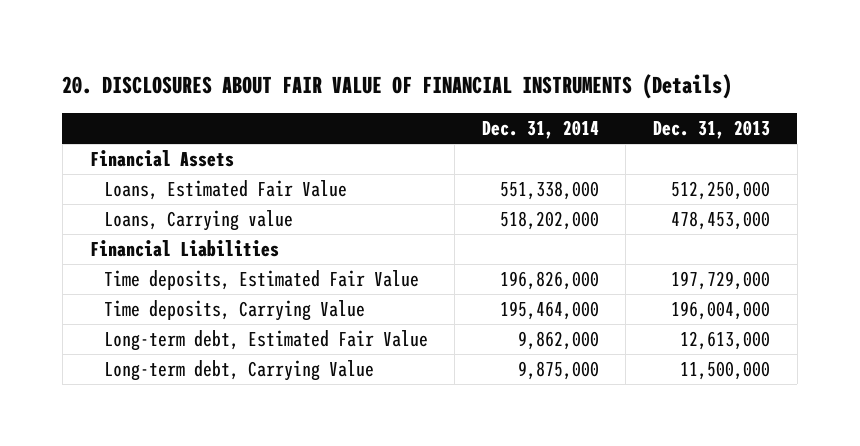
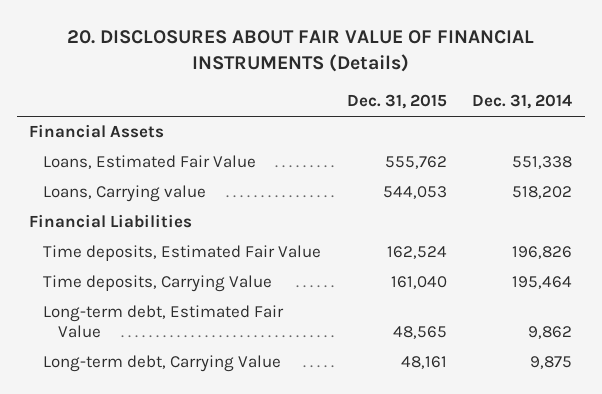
[653,120,771,140] Dec. 31, 2013 -> none
none -> [346,94,447,110] Dec. 31, 2015
[499,181,599,201] 551,338,000 -> [512,156,573,170] 551,338
[499,211,599,231] 518,202,000 -> [512,186,573,200] 518,202
[499,271,599,291] 196,826,000 -> [512,246,573,260] 196,826
[499,301,599,321] 195,464,000 -> [512,276,573,290] 195,464
[517,331,599,351] 9,862,000 -> [528,326,573,340] 9,862
[517,361,599,381] 9,875,000 -> [530,356,573,370] 9,875

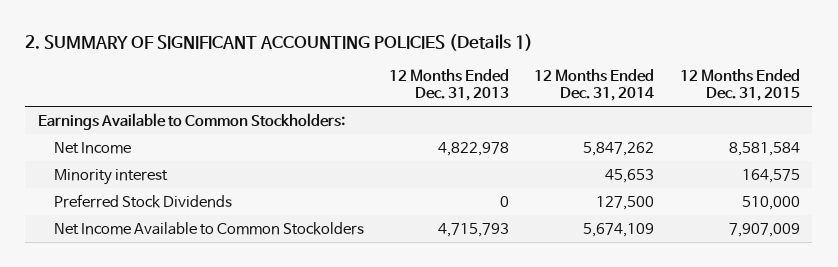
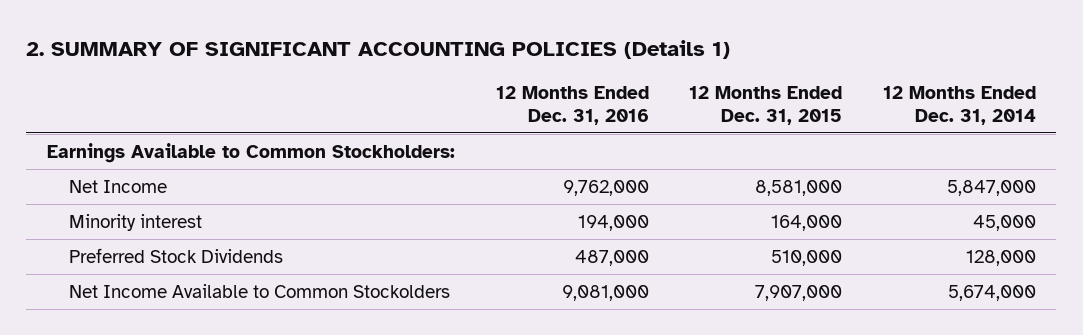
[389,68,510,101] 12 Months Ended Dec. 31, 2013 -> none
none -> [495,86,649,126] 12 Months Ended Dec. 31, 2016
[583,141,655,156] 5,847,262 -> [947,179,1037,196] 5,847,000
[728,141,800,156] 8,581,584 -> [755,179,843,196] 8,581,000
[605,168,655,183] 45,653 -> [973,214,1037,231] 45,000
[741,168,800,183] 164,575 -> [771,214,843,231] 164,000
[596,195,655,210] 127,500 -> [966,249,1037,266] 128,000
[583,222,655,237] 5,674,109 -> [948,284,1037,301] 5,674,000
[728,222,800,237] 7,907,009 -> [755,284,843,301] 7,907,000

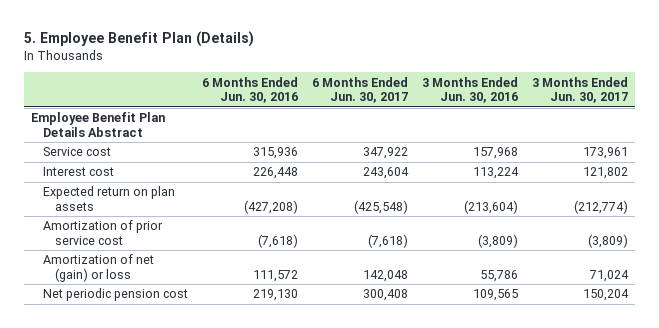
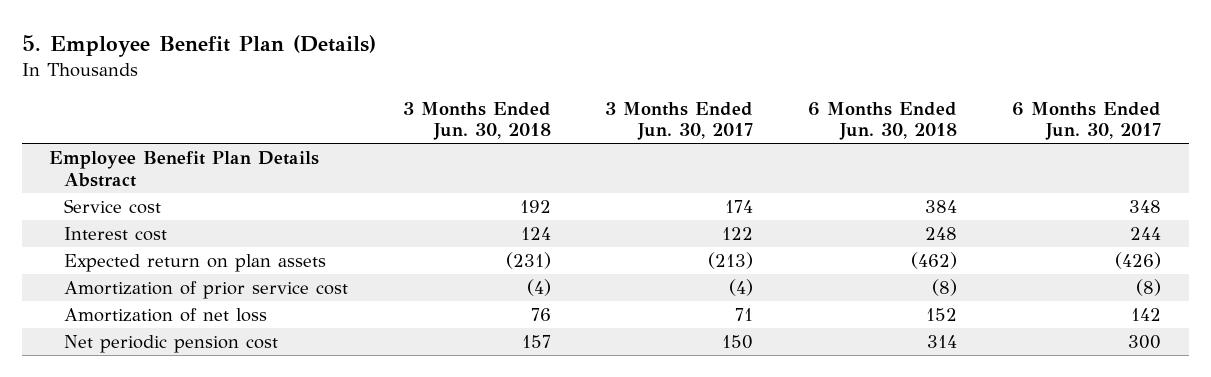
[201,76,298,104] 6 Months Ended Jun. 30, 2016 -> none
[421,76,518,104] 3 Months Ended Jun. 30, 2016 -> none
none -> [402,101,551,141] 3 Months Ended Jun. 30, 2018
none -> [808,101,958,141] 6 Months Ended Jun. 30, 2018
[362,147,408,160] 347,922 -> [1129,199,1162,213] 348
[582,147,628,160] 173,961 -> [725,199,754,213] 174
[362,167,409,180] 243,604 -> [1130,226,1162,240] 244
[582,167,628,180] 121,802 -> [722,226,754,240] 122
[353,199,408,214] (425,548) -> [1115,251,1162,269] (426)
[573,199,628,214] (212,774) -> [708,251,754,269] (213)
[367,233,408,248] (7,618) -> [1136,278,1162,296] (8)
[587,233,628,248] (3,809) -> [729,278,754,296] (4)
[42,254,154,282] Amortization of net (gain) or loss -> [63,307,267,322] Amortization of net loss
[362,269,408,282] 142,048 -> [1131,307,1162,321] 142
[588,269,629,282] 71,024 -> [735,307,754,321] 71
[362,289,408,302] 300,408 -> [1128,334,1162,349] 300
[582,289,629,302] 150,204 -> [722,334,754,349] 150

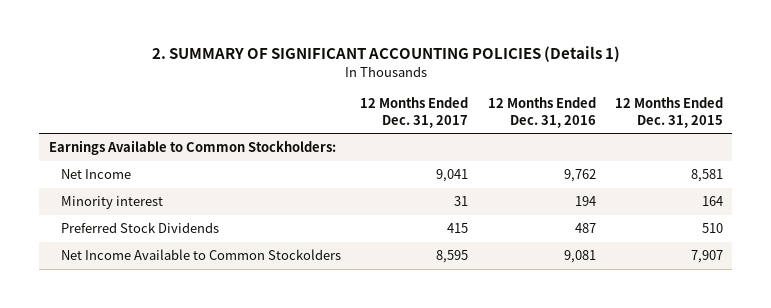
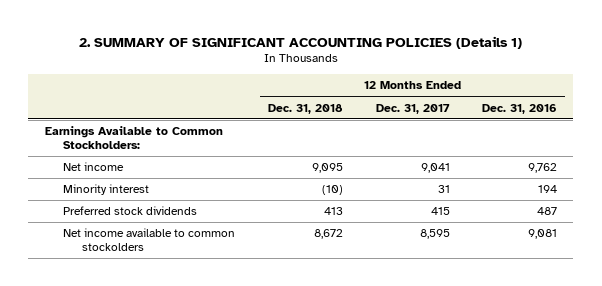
[614,96,723,128] 12 Months Ended Dec. 31, 2015 -> none
none -> [267,103,343,114] Dec. 31, 2018
[61,169,132,180] Net Income -> [63,162,125,172] Net income
[61,222,220,234] Preferred Stock Dividends -> [63,206,198,216] Preferred stock dividends
[61,249,342,261] Net Income Available to Common Stockolders -> [63,228,236,251] Net income available to common stockolders

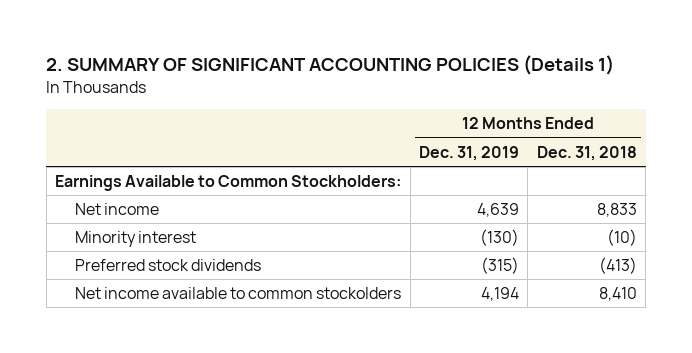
[375,103,450,114] Dec. 31, 2017 -> none
[482,103,558,114] Dec. 31, 2016 -> none
none -> [418,145,519,161] Dec. 31, 2019
[311,163,343,174] 9,095 -> [596,203,637,218] 8,833
[323,207,343,216] 413 -> [598,257,637,275] (413)
[313,229,343,240] 8,672 -> [598,287,637,302] 8,410

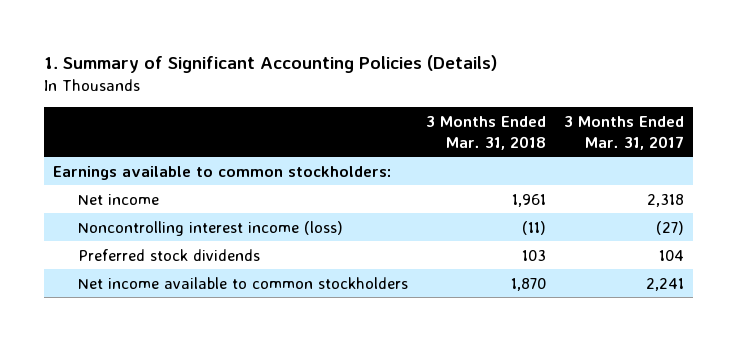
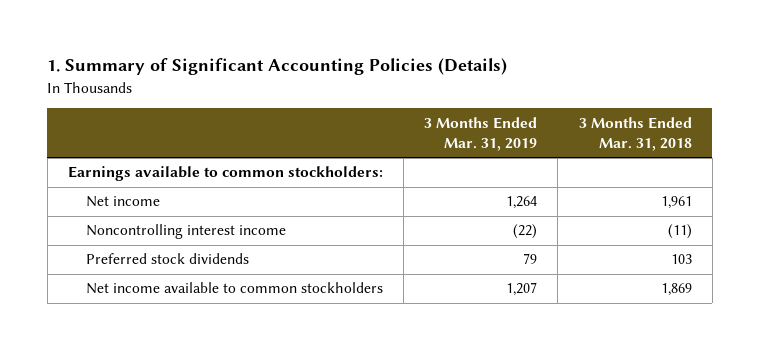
[563,116,684,150] 3 Months Ended Mar. 31, 2017 -> none
none -> [424,116,538,151] 3 Months Ended Mar. 31, 2019
[77,220,343,236] Noncontrolling interest income (loss) -> [86,224,287,240] Noncontrolling interest income
[510,277,546,291] 1,870 -> [660,283,692,297] 1,869

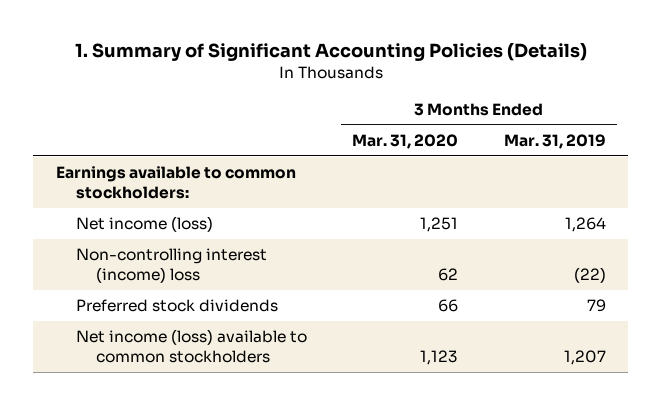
[578,116,692,151] 3 Months Ended Mar. 31, 2018 -> none
none -> [352,134,459,150] Mar. 31, 2020
[86,196,161,208] Net income -> [75,216,213,233] Net income (loss)
[86,224,287,240] Noncontrolling interest income -> [75,248,267,284] Non-controlling interest (income) loss
[86,282,384,295] Net income available to common stockholders -> [75,329,307,364] Net income (loss) available to common stockholders

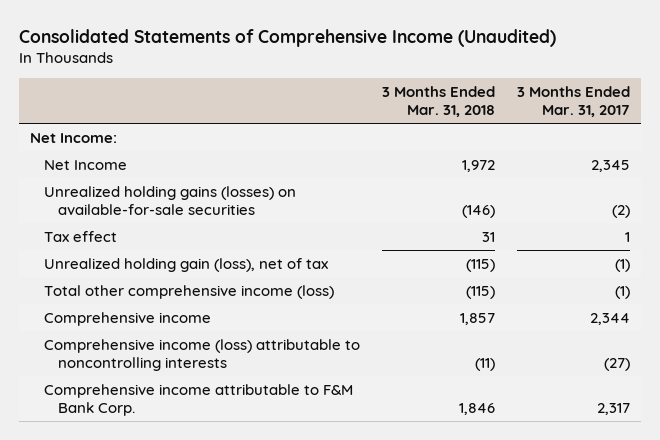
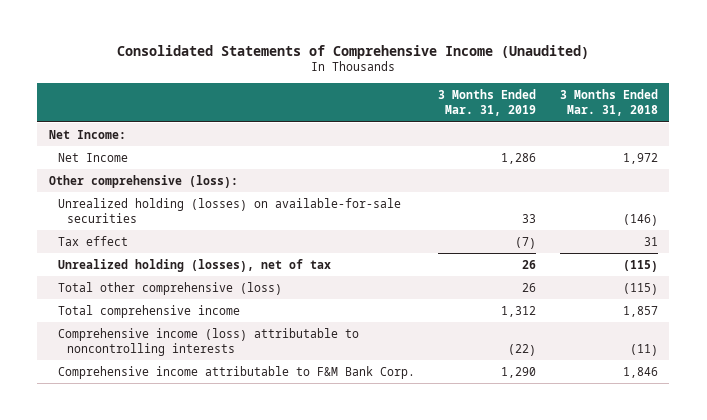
[516,86,630,118] 3 Months Ended Mar. 31, 2017 -> none
none -> [438,88,537,117] 3 Months Ended Mar. 31, 2019
none -> [49,174,239,188] Other comprehensive (loss):
[43,185,296,215] Unrealized holding gains (losses) on available-for-sale securities -> [57,197,401,224] Unrealized holding (losses) on available-for-sale securities
[43,257,328,272] Unrealized holding gain (loss), net of tax -> [57,258,331,272] Unrealized holding (losses), net of tax
[43,284,334,299] Total other comprehensive income (loss) -> [57,281,282,295] Total other comprehensive (loss)
[43,311,211,326] Comprehensive income -> [57,304,240,318] Total comprehensive income

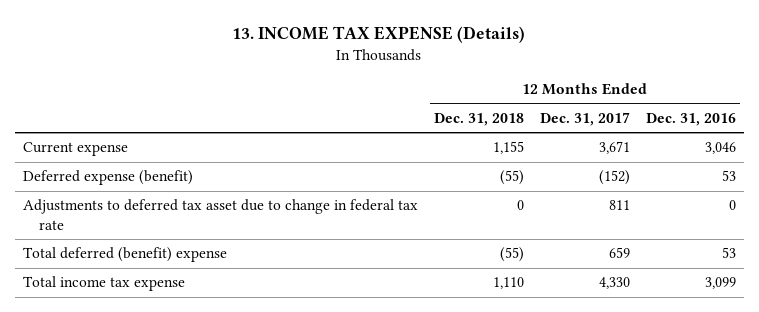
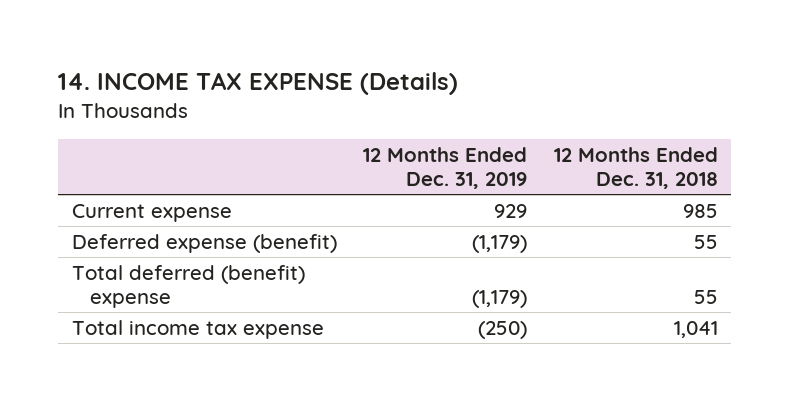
[232,26,526,44] 13. INCOME TAX EXPENSE (Details) -> [58,72,459,96] 14. INCOME TAX EXPENSE (Details)
[539,111,630,126] Dec. 31, 2017 -> none
[645,112,736,126] Dec. 31, 2016 -> none
none -> [363,146,528,190] 12 Months Ended Dec. 31, 2019
[23,199,419,231] Adjustments to deferred tax asset due to change in federal tax rate -> none
[492,141,524,155] 1,155 -> [682,203,718,218] 985
[499,170,524,186] (55) -> [693,234,718,249] 55
[499,247,524,263] (55) -> [693,290,718,305] 55
[492,277,524,290] 1,110 -> [673,320,718,338] 1,041

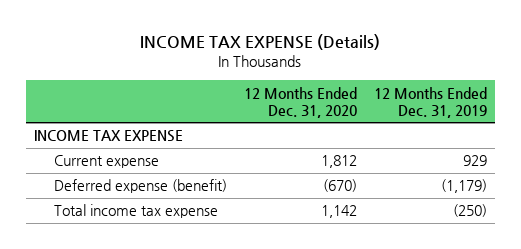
[58,72,459,96] 14. INCOME TAX EXPENSE (Details) -> [140,34,381,51] INCOME TAX EXPENSE (Details)
[553,146,718,190] 12 Months Ended Dec. 31, 2018 -> none
none -> [243,86,357,118] 12 Months Ended Dec. 31, 2020
none -> [34,130,184,143] INCOME TAX EXPENSE
[71,264,305,309] Total deferred (benefit) expense -> none

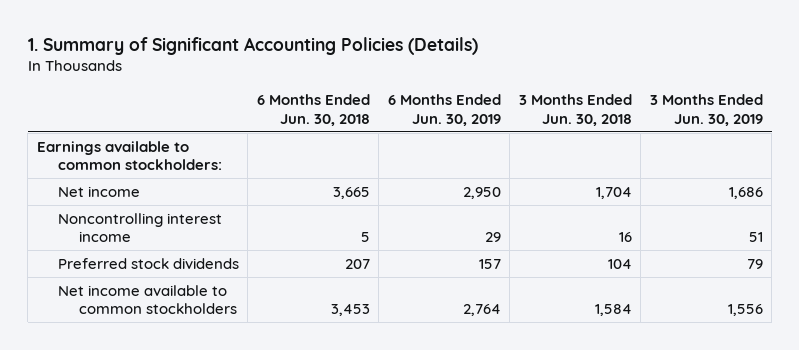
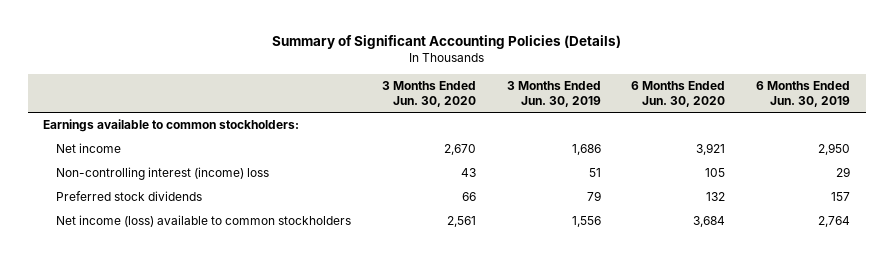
[27,37,478,56] 1. Summary of Significant Accounting Policies (Details) -> [271,35,621,50] Summary of Significant Accounting Policies (Details)
[256,94,370,126] 6 Months Ended Jun. 30, 2018 -> none
[518,94,632,126] 3 Months Ended Jun. 30, 2018 -> none
none -> [381,81,476,107] 3 Months Ended Jun. 30, 2020
none -> [631,81,726,107] 6 Months Ended Jun. 30, 2020
[58,212,223,243] Noncontrolling interest income -> [55,167,269,181] Non-controlling interest (income) loss
[58,284,238,315] Net income available to common stockholders -> [55,215,351,228] Net income (loss) available to common stockholders

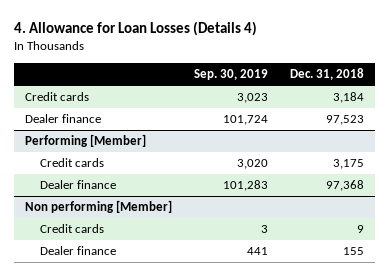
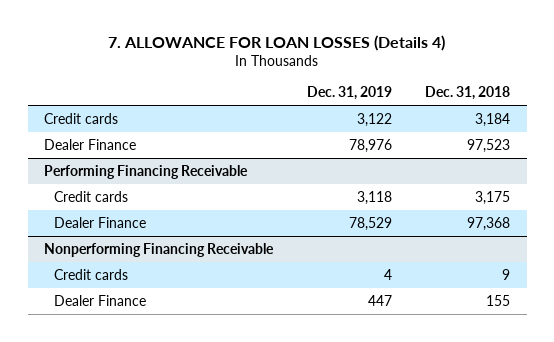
[13,21,257,37] 4. Allowance for Loan Losses (Details 4) -> [108,35,446,52] 7. ALLOWANCE FOR LOAN LOSSES (Details 4)
[193,69,268,81] Sep. 30, 2019 -> none
none -> [306,86,392,101] Dec. 31, 2019
[24,114,101,124] Dealer finance -> [44,138,137,150] Dealer Finance
[24,134,146,148] Performing [Member] -> [44,164,249,179] Performing Financing Receivable
[40,180,117,190] Dealer finance -> [53,216,146,228] Dealer Finance
[24,200,172,214] Non performing [Member] -> [44,242,275,257] Nonperforming Financing Receivable
[40,246,117,256] Dealer finance -> [53,294,146,306] Dealer Finance

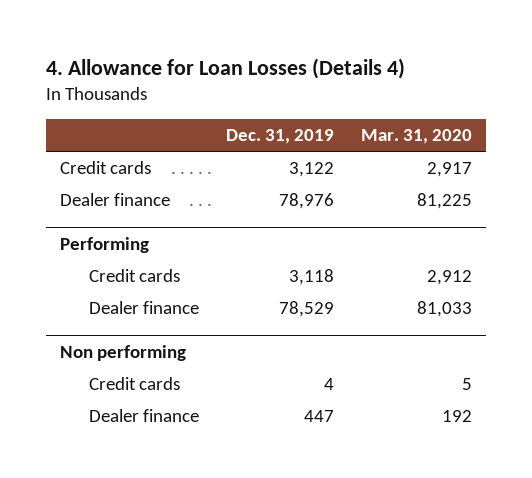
[108,35,446,52] 7. ALLOWANCE FOR LOAN LOSSES (Details 4) -> [46,58,406,80] 4. Allowance for Loan Losses (Details 4)
[425,86,511,101] Dec. 31, 2018 -> none
none -> [361,128,473,144] Mar. 31, 2020
[44,138,137,150] Dealer Finance -> [59,193,170,207] Dealer finance
[44,164,249,179] Performing Financing Receivable -> [59,236,149,253] Performing
[53,216,146,228] Dealer Finance -> [88,301,199,315] Dealer finance
[44,242,275,257] Nonperforming Financing Receivable -> [59,344,186,361] Non performing
[53,294,146,306] Dealer Finance -> [88,409,199,423] Dealer finance

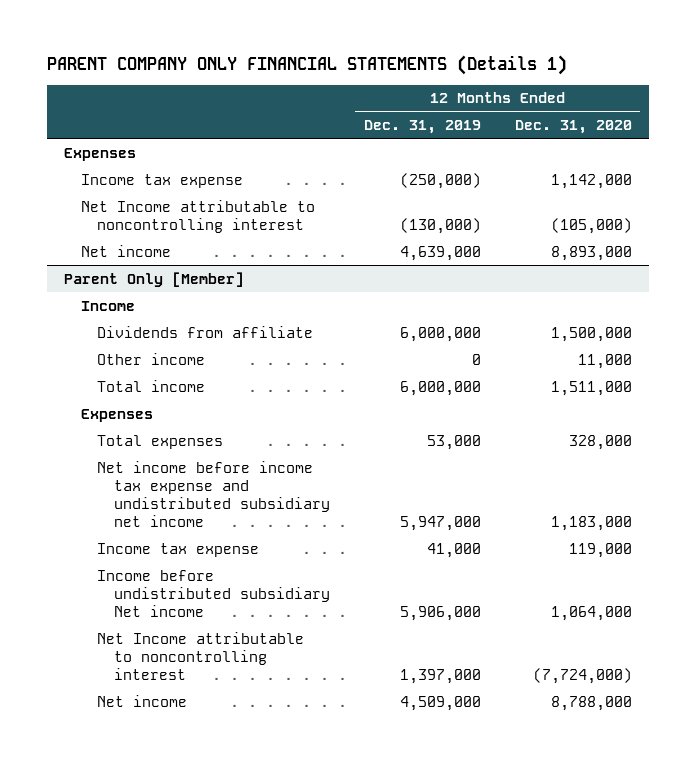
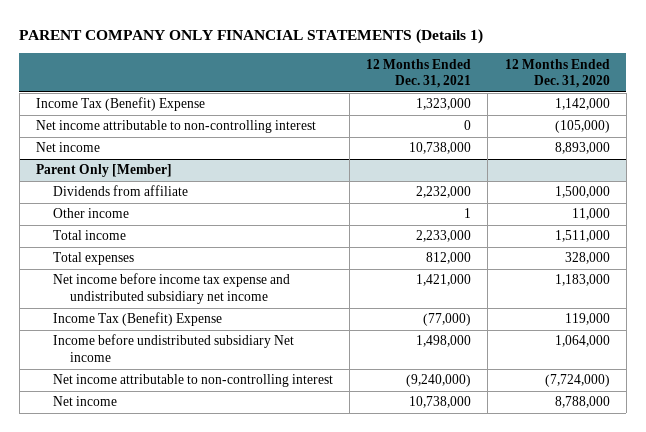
[363,119,481,134] Dec. 31, 2019 -> none
none -> [366,58,472,89] 12 Months Ended Dec. 31, 2021
[64,147,137,161] Expenses -> none
[80,173,243,188] Income tax expense -> [36,97,206,112] Income Tax (Benefit) Expense
[80,199,315,233] Net Income attributable to noncontrolling interest -> [36,120,317,134] Net income attributable to non-controlling interest
[80,300,135,311] Income -> none
[80,408,153,422] Expenses -> none
[97,542,260,557] Income tax expense -> [52,312,222,327] Income Tax (Benefit) Expense
[97,631,305,680] Net Income attributable to noncontrolling interest -> [52,374,333,388] Net income attributable to non-controlling interest

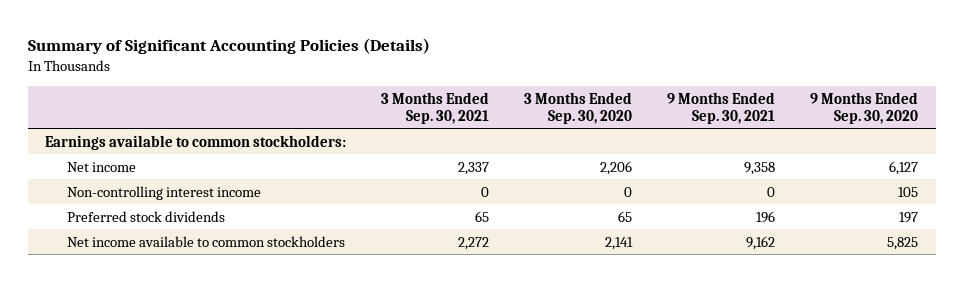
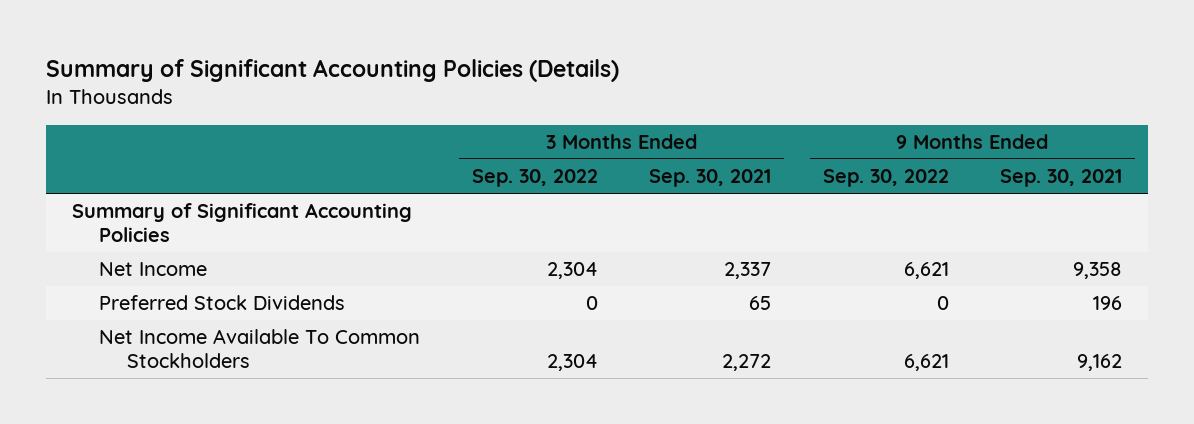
[524,91,633,124] 3 Months Ended Sep. 30, 2020 -> none
[810,91,919,124] 9 Months Ended Sep. 30, 2020 -> none
none -> [471,169,598,188] Sep. 30, 2022
none -> [822,169,949,188] Sep. 30, 2022
[45,134,347,150] Earnings available to common stockholders: -> none
[67,185,262,200] Non-controlling interest income -> none
none -> [72,203,413,242] Summary of Significant Accounting Policies
[67,161,137,172] Net income -> [99,262,208,277] Net Income
[67,210,226,222] Preferred stock dividends -> [99,295,346,311] Preferred Stock Dividends
[67,235,346,247] Net income available to common stockholders -> [99,329,421,368] Net Income Available To Common Stockholders

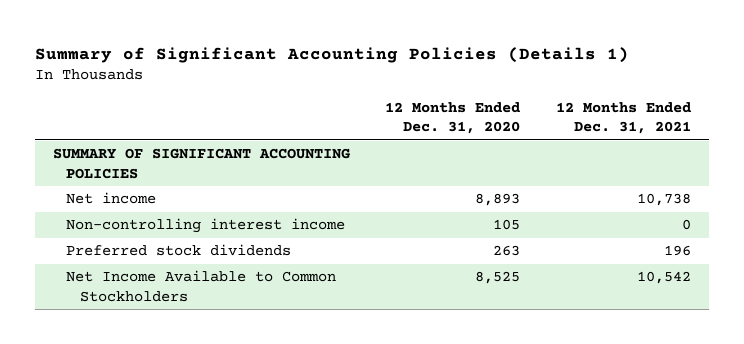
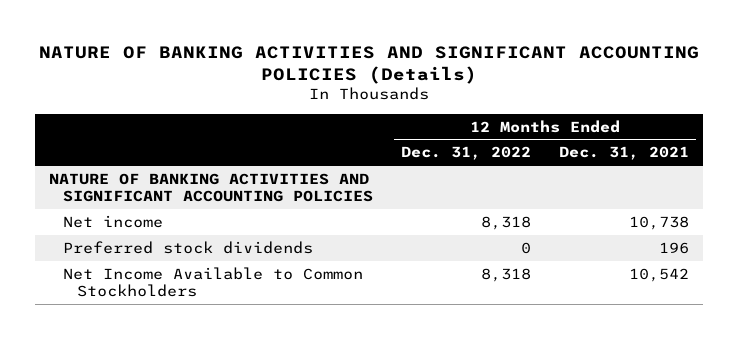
[34,46,629,63] Summary of Significant Accounting Policies (Details 1) -> [39,45,700,85] NATURE OF BANKING ACTIVITIES AND SIGNIFICANT ACCOUNTING POLICIES (Details)
[385,101,521,135] 12 Months Ended Dec. 31, 2020 -> none
none -> [400,146,531,161] Dec. 31, 2022
[52,148,350,179] SUMMARY OF SIGNIFICANT ACCOUNTING POLICIES -> [49,172,374,203] NATURE OF BANKING ACTIVITIES AND SIGNIFICANT ACCOUNTING POLICIES
[66,218,346,234] Non-controlling interest income -> none

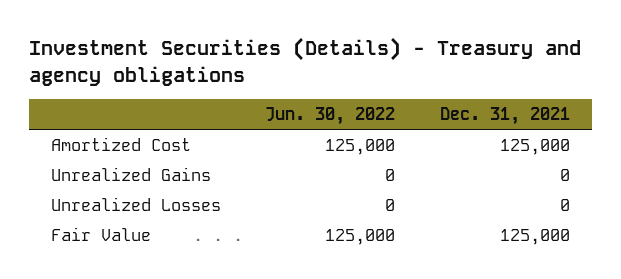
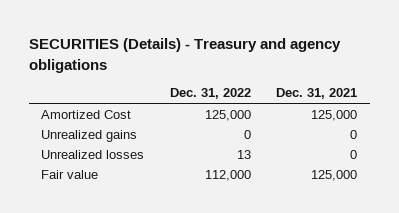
[28,37,581,86] Investment Securities (Details) - Treasury and agency obligations -> [28,38,341,73] SECURITIES (Details) - Treasury and agency obligations
[265,107,396,126] Jun. 30, 2022 -> none
none -> [169,88,251,100] Dec. 31, 2022
[51,167,212,182] Unrealized Gains -> [41,129,138,142] Unrealized gains
[51,197,222,212] Unrealized Losses -> [41,149,145,159] Unrealized losses
[51,227,152,242] Fair Value -> [41,169,99,179] Fair value

